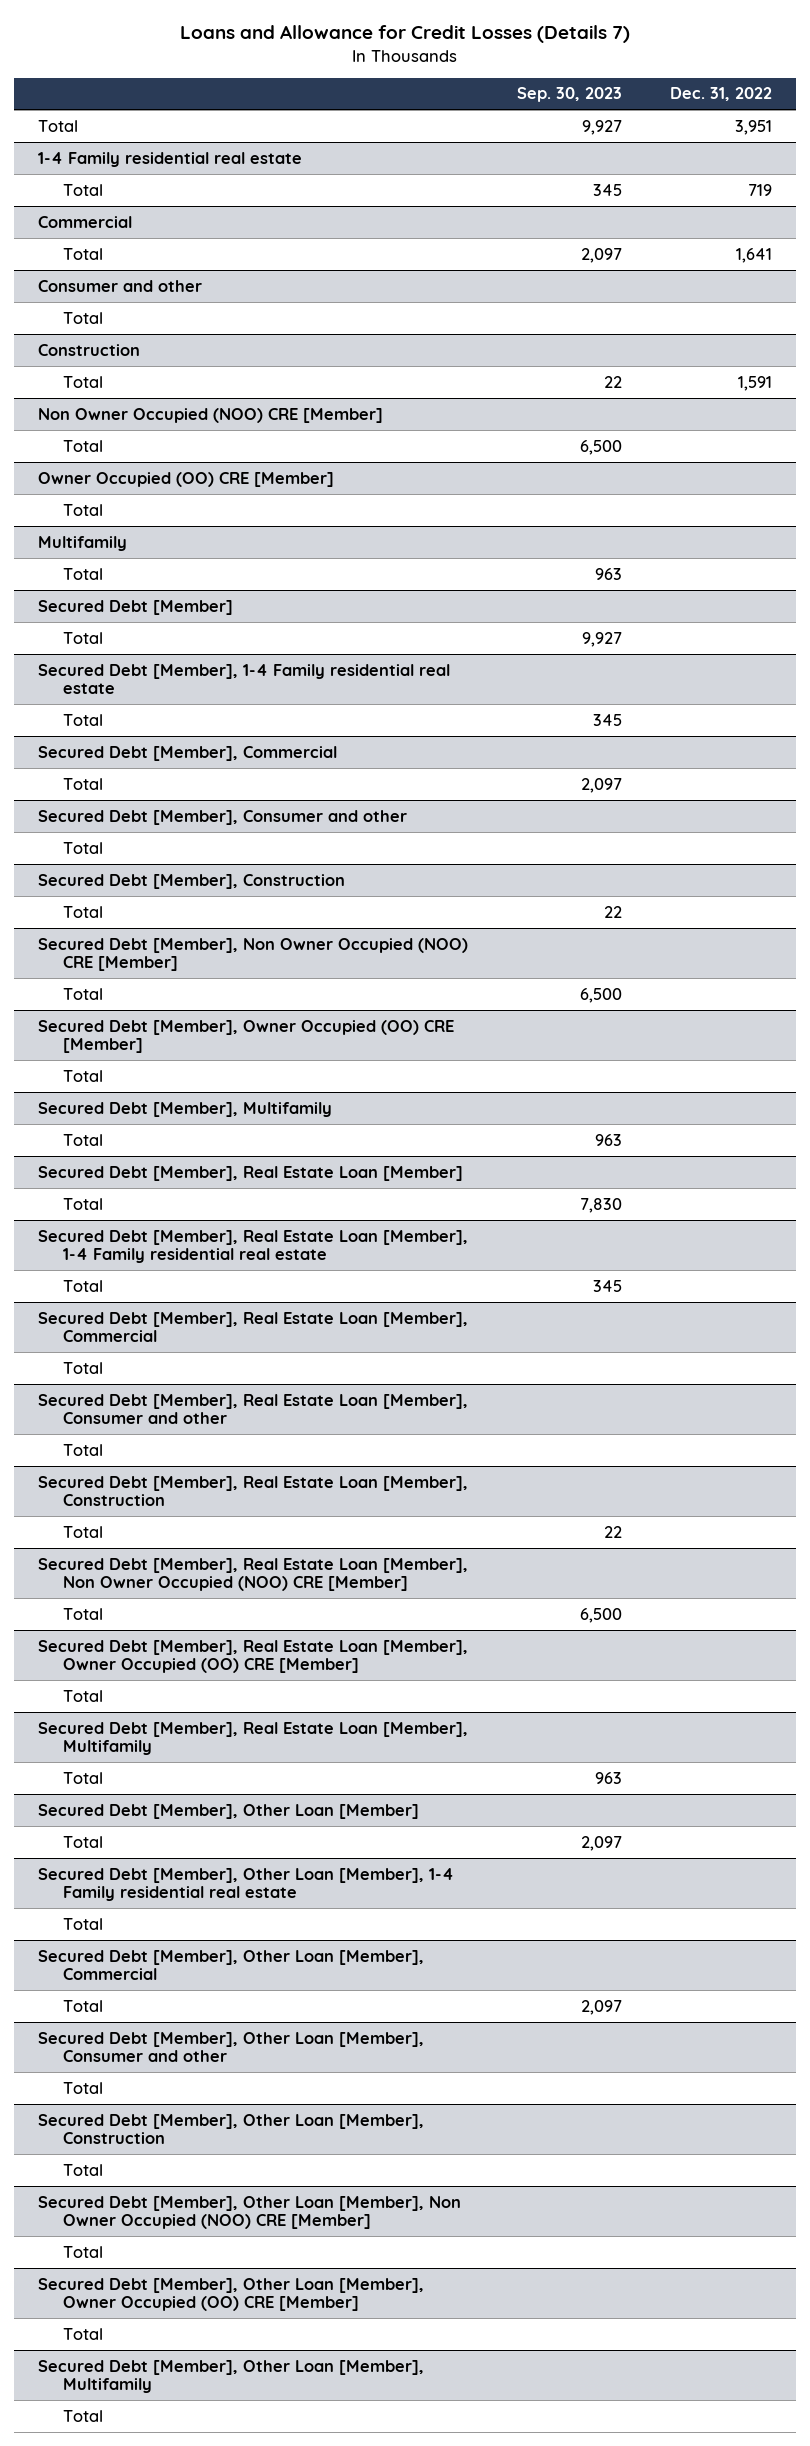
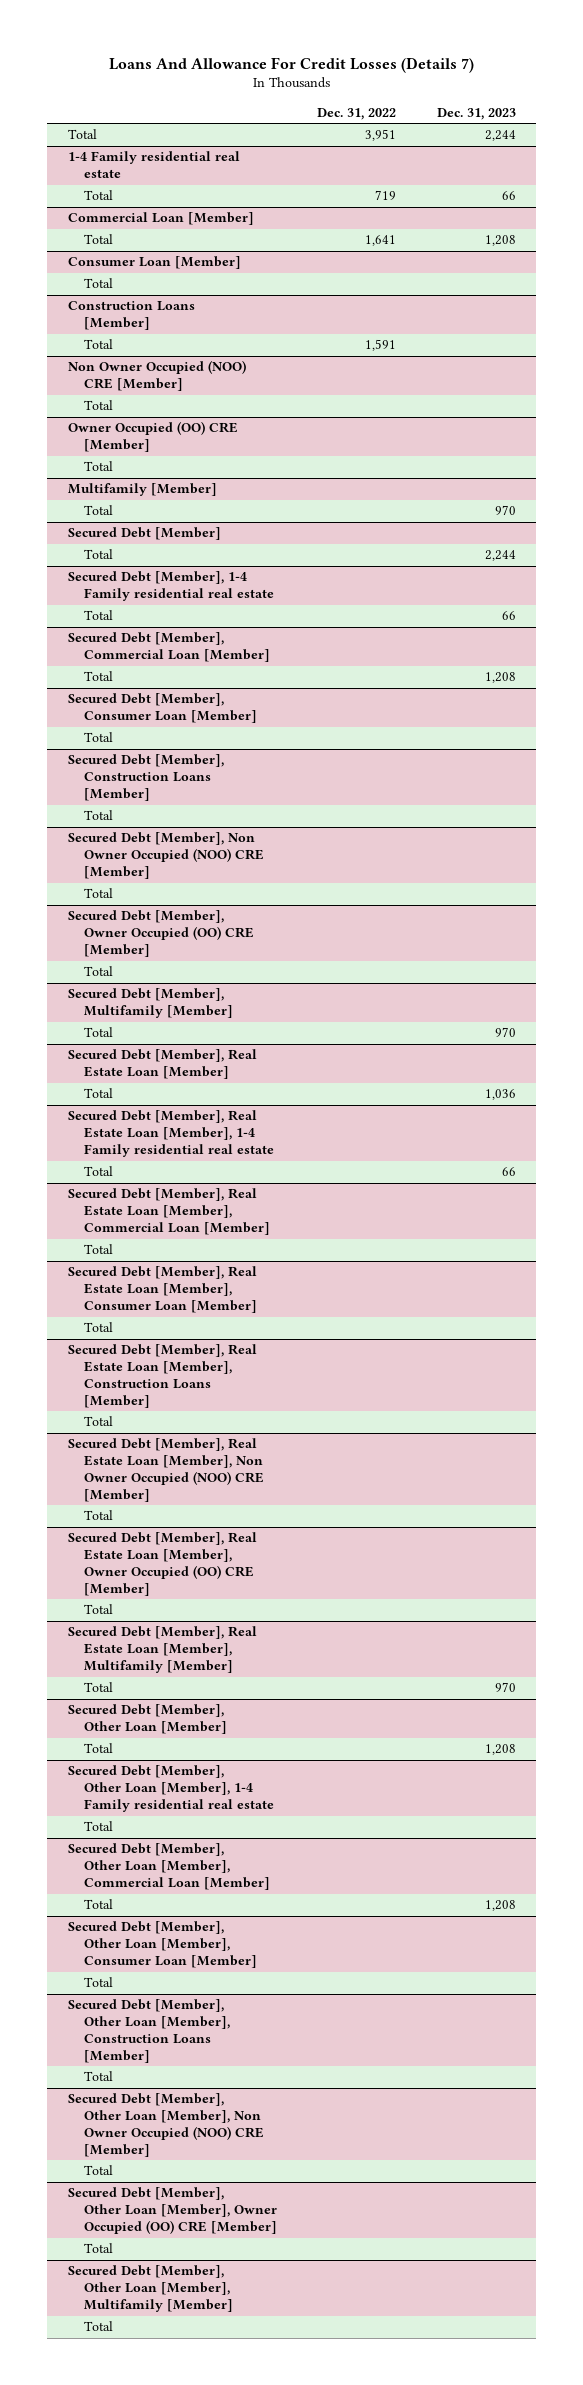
[180,25,631,44] Loans and Allowance for Credit Losses (Details 7) -> [108,56,474,73] Loans And Allowance For Credit Losses (Details 7)
[516,87,622,103] Sep. 30, 2023 -> none
none -> [436,107,516,120] Dec. 31, 2023
[38,215,133,228] Commercial -> [67,212,254,226] Commercial Loan [Member]
[38,279,203,292] Consumer and other -> [67,256,241,270] Consumer Loan [Member]
[38,343,141,356] Construction -> [67,301,195,331] Construction Loans [Member]
[38,535,128,551] Multifamily -> [67,483,217,497] Multifamily [Member]
[38,745,338,761] Secured Debt [Member], Commercial -> [67,632,271,663] Secured Debt [Member], Commercial Loan [Member]
[38,809,408,825] Secured Debt [Member], Consumer and other -> [67,693,258,724] Secured Debt [Member], Consumer Loan [Member]
[38,873,346,889] Secured Debt [Member], Construction -> [67,754,224,802] Secured Debt [Member], Construction Loans [Member]
[38,1101,333,1117] Secured Debt [Member], Multifamily -> [67,988,234,1019] Secured Debt [Member], Multifamily [Member]
[38,1311,469,1343] Secured Debt [Member], Real Estate Loan [Member], Commercial -> [67,1188,271,1236] Secured Debt [Member], Real Estate Loan [Member], Commercial Loan [Member]
[38,1393,469,1425] Secured Debt [Member], Real Estate Loan [Member], Consumer and other -> [67,1266,258,1314] Secured Debt [Member], Real Estate Loan [Member], Consumer Loan [Member]
[38,1475,469,1507] Secured Debt [Member], Real Estate Loan [Member], Construction -> [67,1344,257,1408] Secured Debt [Member], Real Estate Loan [Member], Construction Loans [Member]
[38,1721,469,1756] Secured Debt [Member], Real Estate Loan [Member], Multifamily -> [67,1626,257,1674] Secured Debt [Member], Real Estate Loan [Member], Multifamily [Member]
[38,1949,425,1981] Secured Debt [Member], Other Loan [Member], Commercial -> [67,1843,271,1891] Secured Debt [Member], Other Loan [Member], Commercial Loan [Member]
[38,2031,425,2063] Secured Debt [Member], Other Loan [Member], Consumer and other -> [67,1921,258,1969] Secured Debt [Member], Other Loan [Member], Consumer Loan [Member]
[38,2113,425,2145] Secured Debt [Member], Other Loan [Member], Construction -> [67,1999,231,2063] Secured Debt [Member], Other Loan [Member], Construction Loans [Member]
[38,2359,425,2394] Secured Debt [Member], Other Loan [Member], Multifamily -> [67,2265,234,2313] Secured Debt [Member], Other Loan [Member], Multifamily [Member]

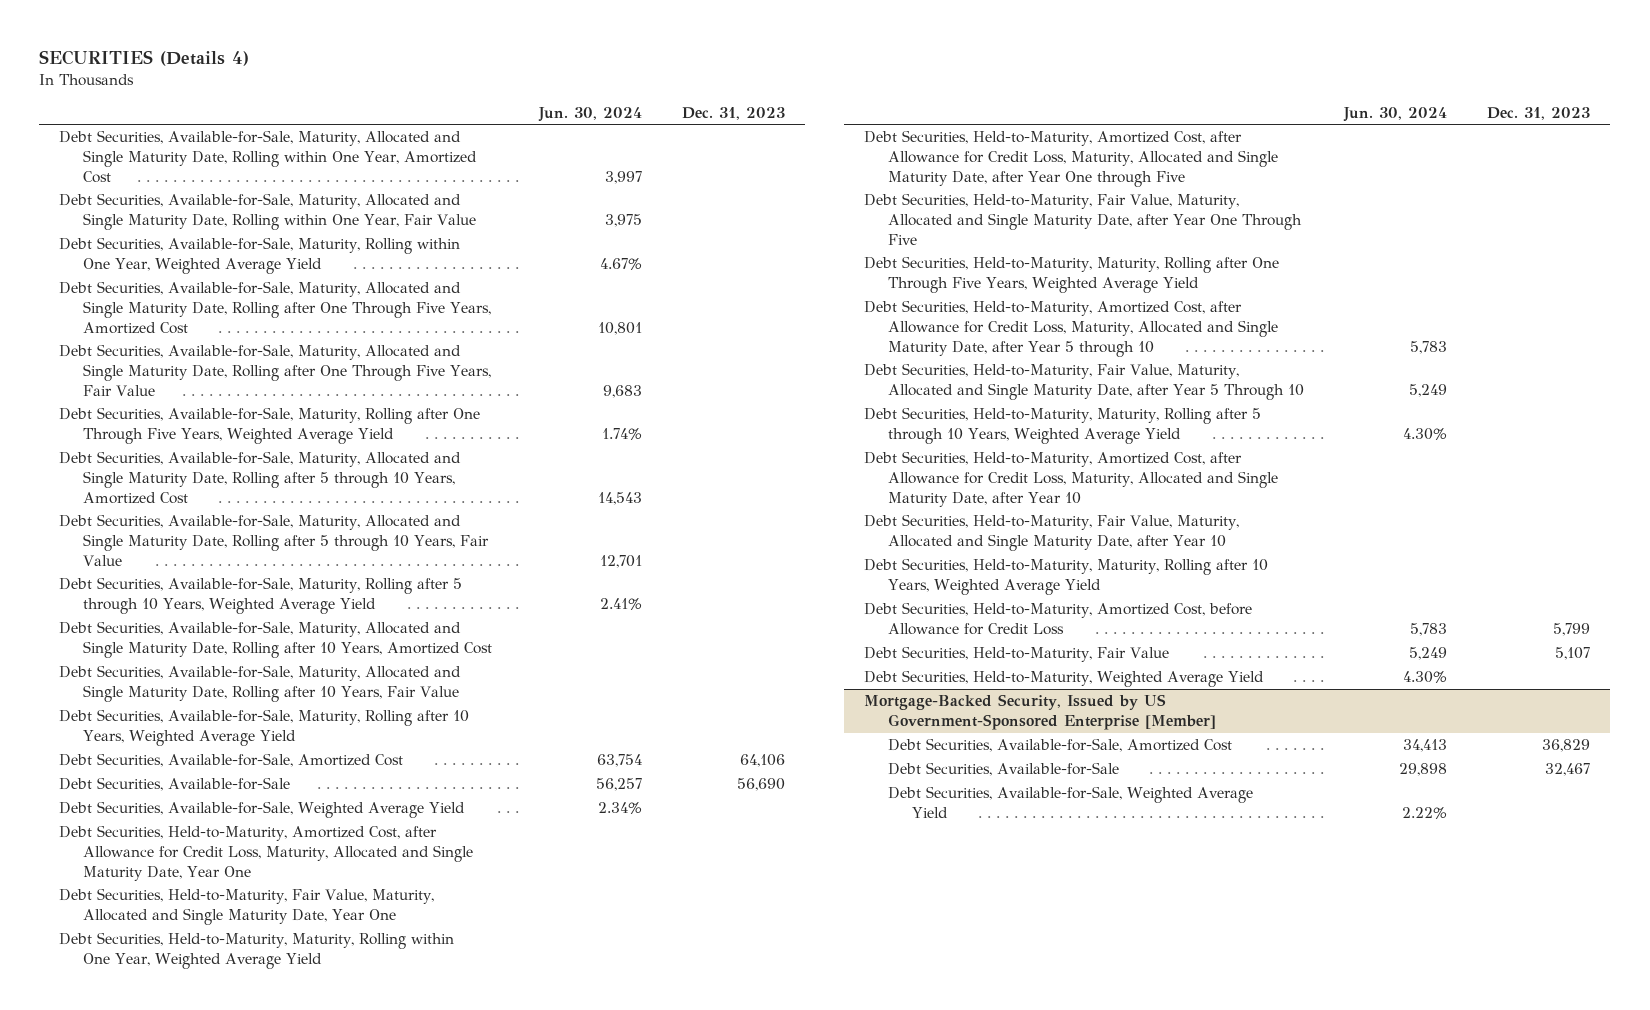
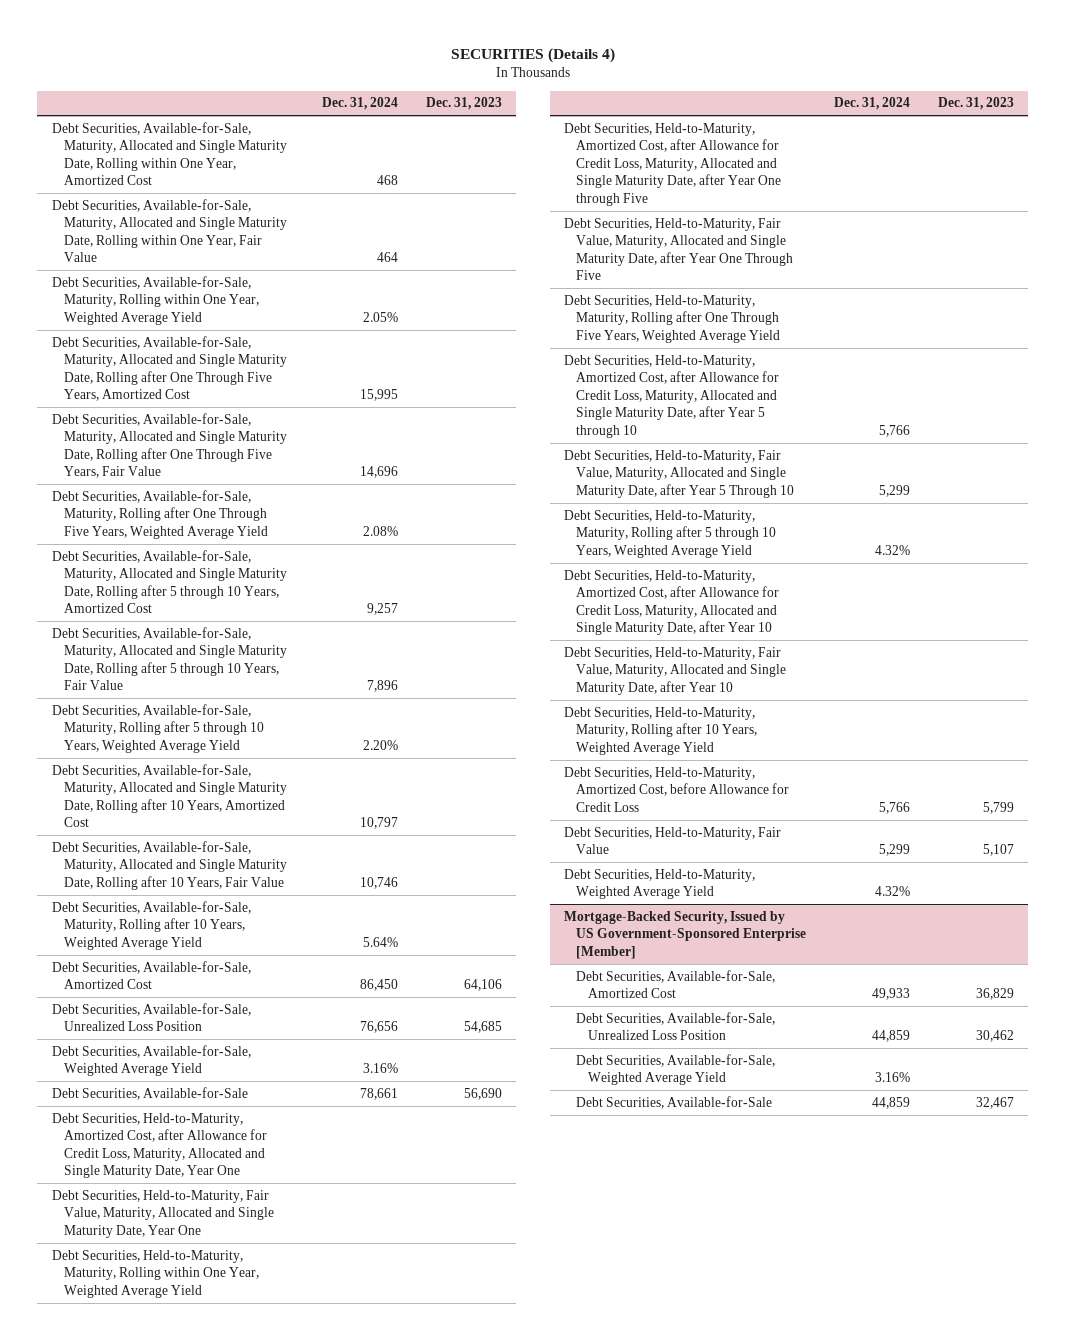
[538,106,643,122] Jun. 30, 2024 -> none
none -> [321,97,398,111] Dec. 31, 2024
none -> [51,1002,251,1032] Debt Securities, Available-for-Sale, Unrealized Loss Position
[59,777,291,792] Debt Securities, Available-for-Sale -> [51,1086,248,1100] Debt Securities, Available-for-Sale
none -> [575,1011,775,1041] Debt Securities, Available-for-Sale, Unrealized Loss Position
[888,762,1120,777] Debt Securities, Available-for-Sale -> [575,1095,772,1109] Debt Securities, Available-for-Sale

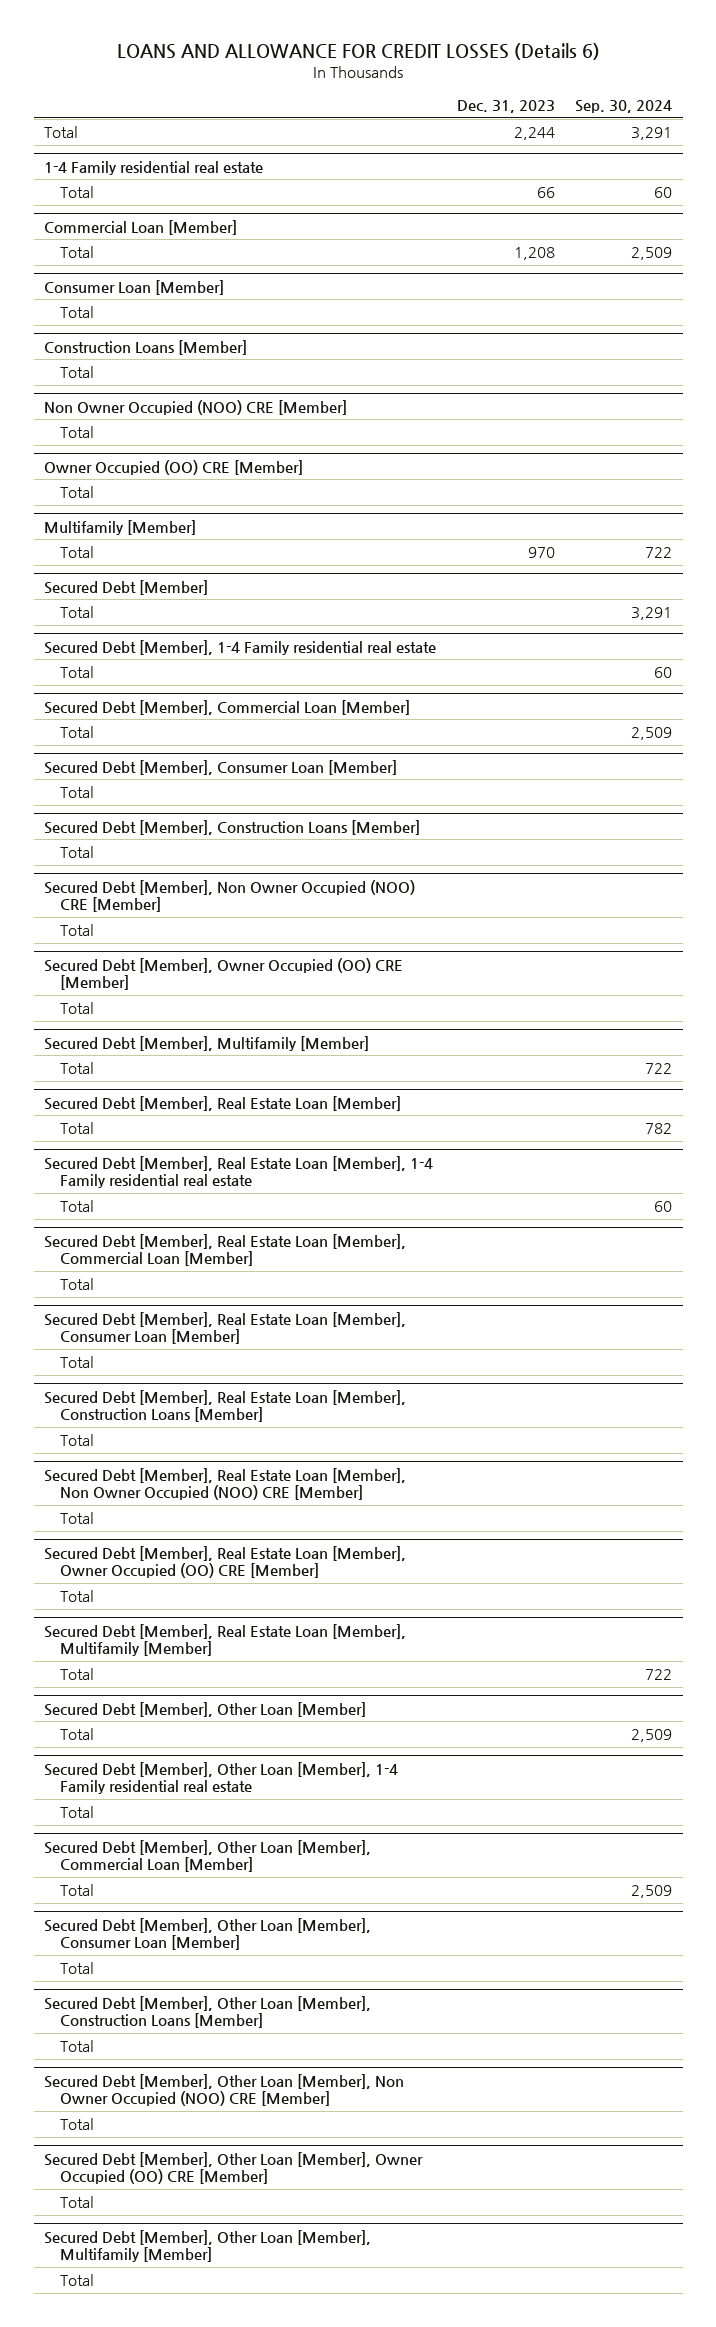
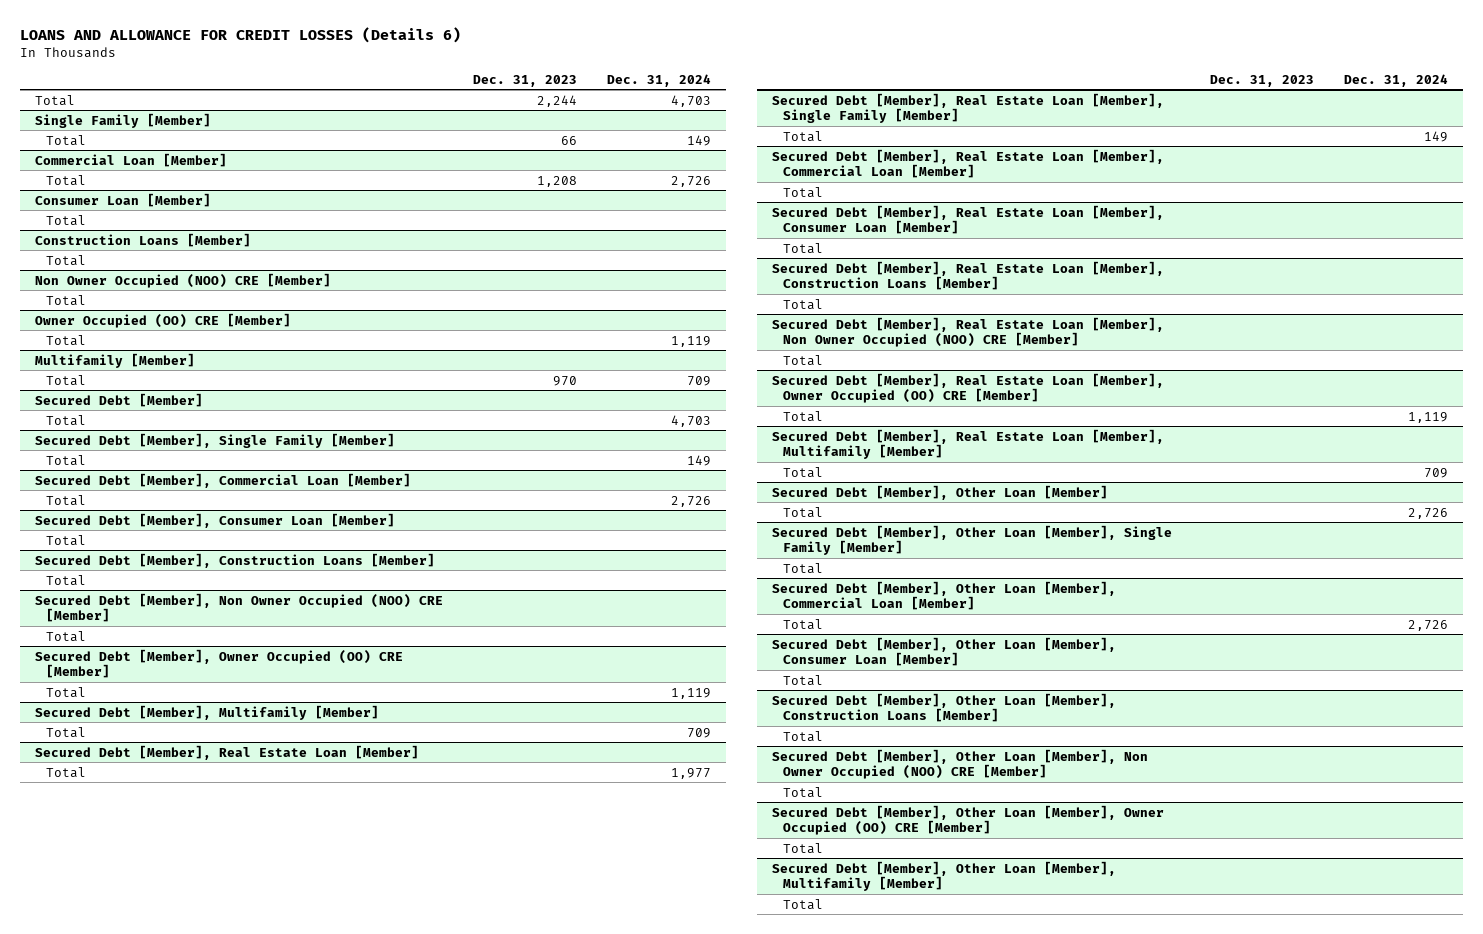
[575,100,673,114] Sep. 30, 2024 -> none
none -> [606,73,711,87] Dec. 31, 2024
[43,160,263,175] 1-4 Family residential real estate -> [35,112,212,128] Single Family [Member]
[43,639,436,655] Secured Debt [Member], 1-4 Family residential real estate -> none
[60,666,95,679] Total -> none
none -> [35,432,396,448] Secured Debt [Member], Single Family [Member]
none -> [45,454,86,466] Total
[43,1155,433,1189] Secured Debt [Member], Real Estate Loan [Member], 1-4 Family residential real estate -> [771,92,1164,124] Secured Debt [Member], Real Estate Loan [Member], Single Family [Member]
[43,1761,398,1795] Secured Debt [Member], Other Loan [Member], 1-4 Family residential real estate -> none
[60,1806,95,1819] Total -> none
none -> [771,524,1172,556] Secured Debt [Member], Other Loan [Member], Single Family [Member]
none -> [782,562,823,574] Total

